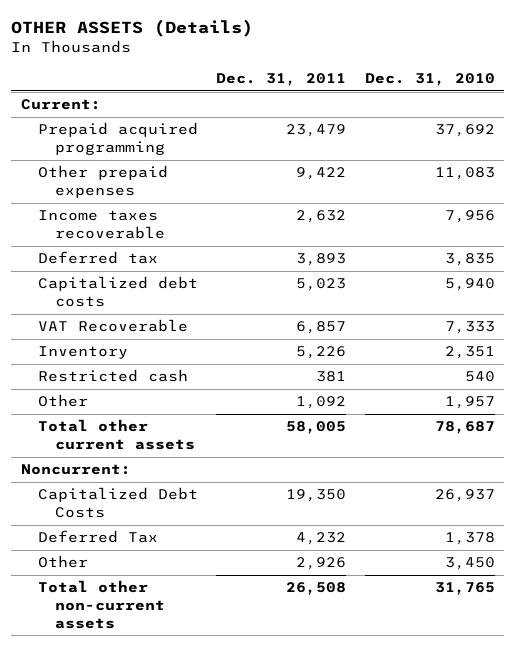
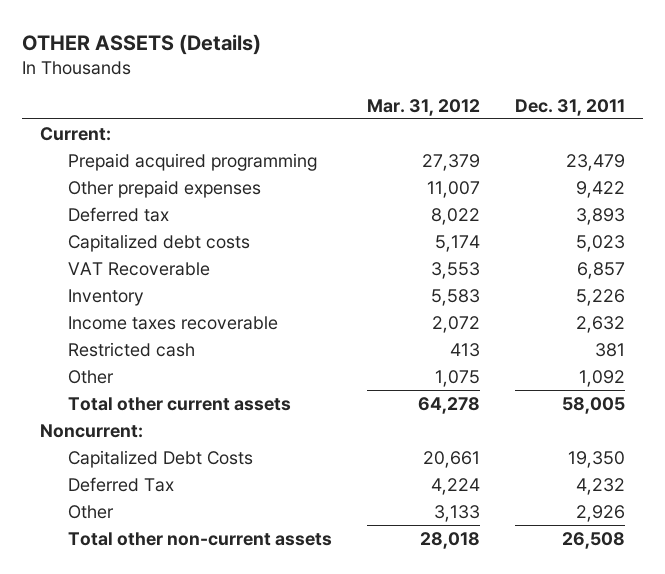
[365,72,496,86] Dec. 31, 2010 -> none
none -> [367,99,481,117] Mar. 31, 2012
[37,210,165,240] Income taxes recoverable -> [67,315,278,330] Income taxes recoverable

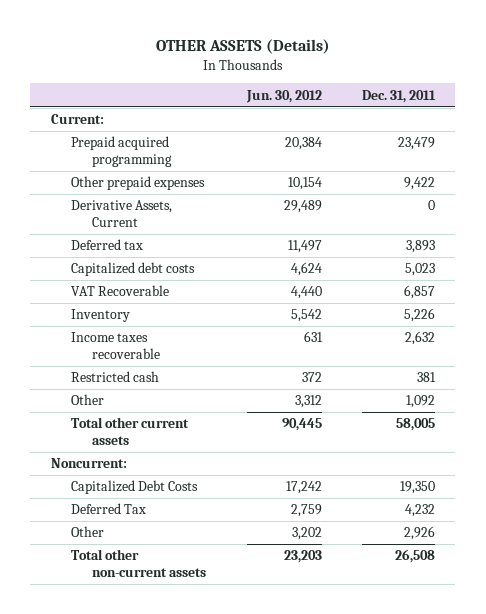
[367,99,481,117] Mar. 31, 2012 -> none
none -> [245,89,322,103] Jun. 30, 2012
none -> [71,200,173,228] Derivative Assets, Current

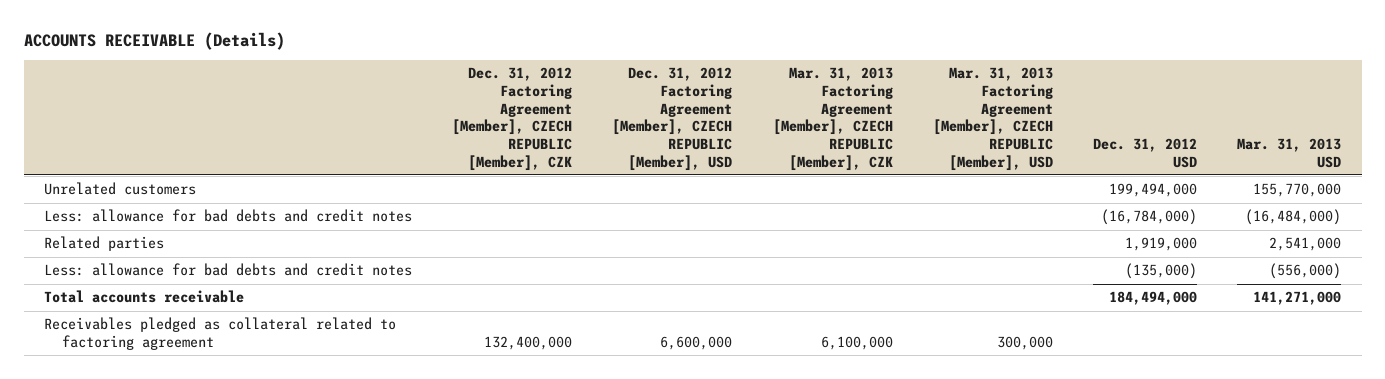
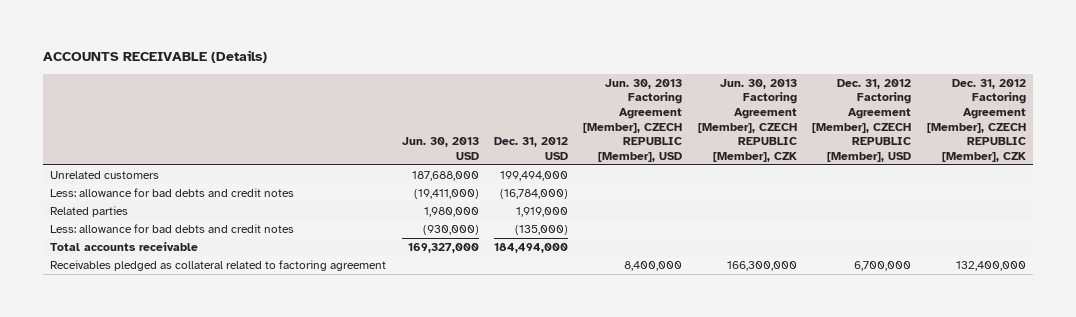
[772,67,893,171] Mar. 31, 2013 Factoring Agreement [Member], CZECH REPUBLIC [Member], CZK -> none
[932,67,1053,171] Mar. 31, 2013 Factoring Agreement [Member], CZECH REPUBLIC [Member], USD -> none
[1237,137,1342,168] Mar. 31, 2013 USD -> none
none -> [401,137,479,160] Jun. 30, 2013 USD
none -> [583,78,683,162] Jun. 30, 2013 Factoring Agreement [Member], CZECH REPUBLIC [Member], USD
none -> [697,78,797,162] Jun. 30, 2013 Factoring Agreement [Member], CZECH REPUBLIC [Member], CZK
[660,335,733,350] 6,600,000 -> [854,260,912,271] 6,700,000

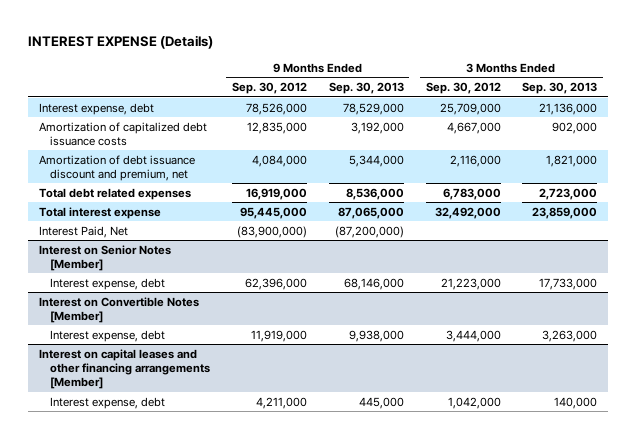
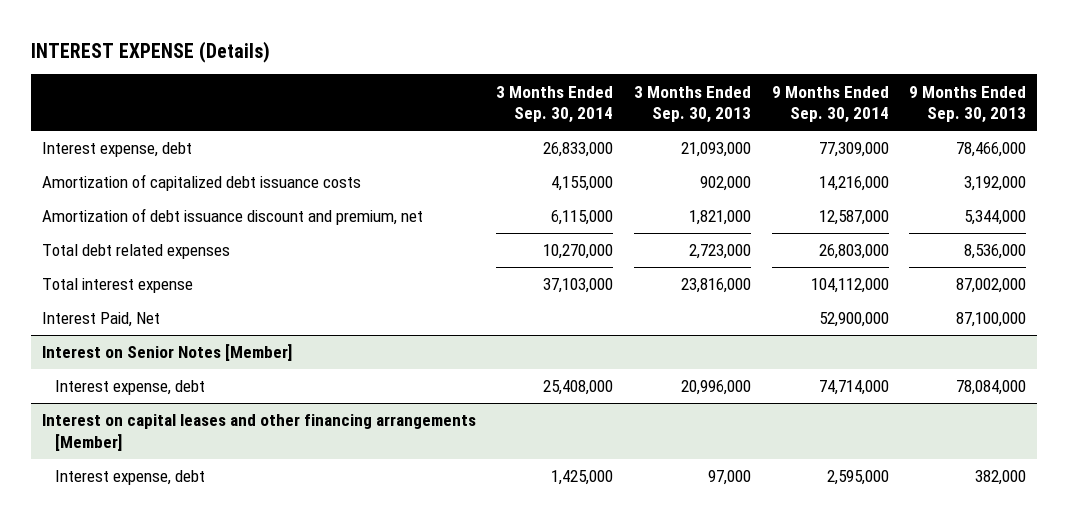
[231,82,307,95] Sep. 30, 2012 -> none
[425,82,501,95] Sep. 30, 2012 -> none
none -> [496,85,614,124] 3 Months Ended Sep. 30, 2014
none -> [771,85,889,124] 9 Months Ended Sep. 30, 2014
[342,102,404,115] 78,529,000 -> [956,142,1027,158] 78,466,000
[539,102,598,115] 21,136,000 -> [681,142,752,158] 21,093,000
[337,206,404,219] 87,065,000 -> [956,278,1027,294] 87,002,000
[532,206,598,219] 23,859,000 -> [681,278,752,294] 23,816,000
[334,225,404,238] (87,200,000) -> [956,312,1027,328] 87,100,000
[39,296,200,323] Interest on Convertible Notes [Member] -> none
[50,329,166,342] Interest expense, debt -> none
[343,277,404,290] 68,146,000 -> [956,380,1027,396] 78,084,000
[539,277,598,290] 17,733,000 -> [681,380,752,396] 20,996,000
[358,396,404,409] 445,000 -> [975,470,1027,486] 382,000
[554,396,598,409] 140,000 -> [708,470,752,486] 97,000

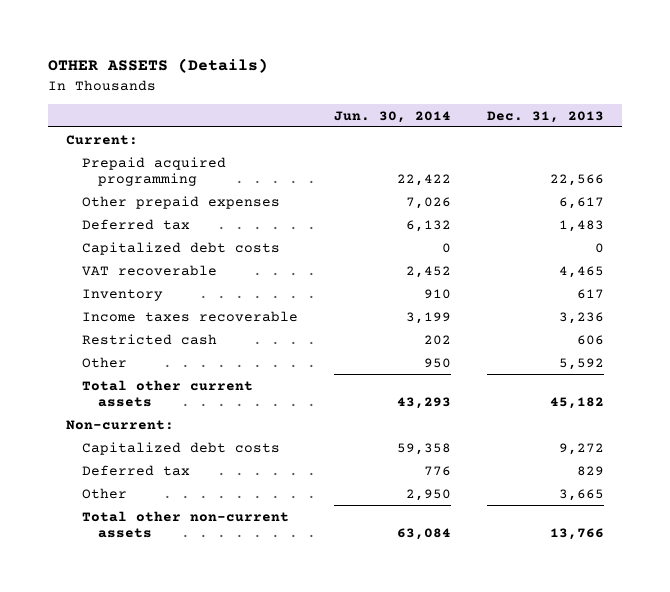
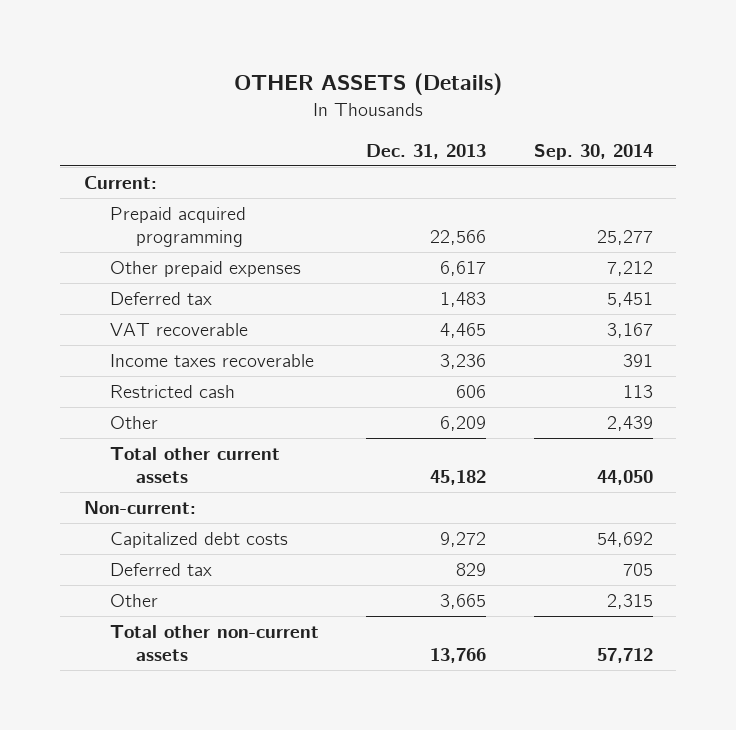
[334,110,452,123] Jun. 30, 2014 -> none
none -> [533,143,653,160] Sep. 30, 2014
[82,241,281,255] Capitalized debt costs -> none
[82,288,164,301] Inventory -> none
[559,357,605,370] 5,592 -> [440,416,487,432] 6,209

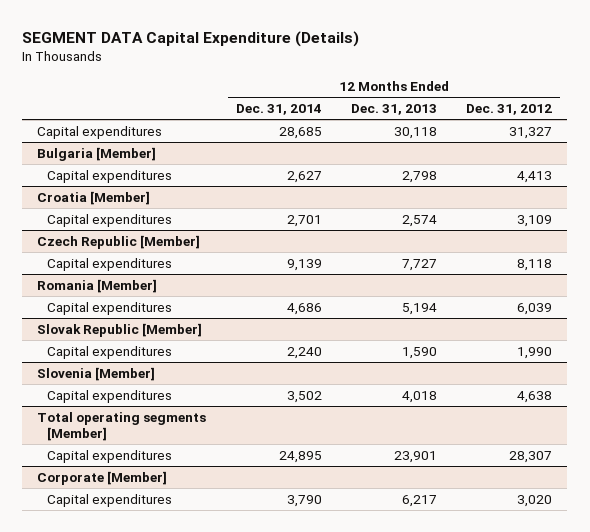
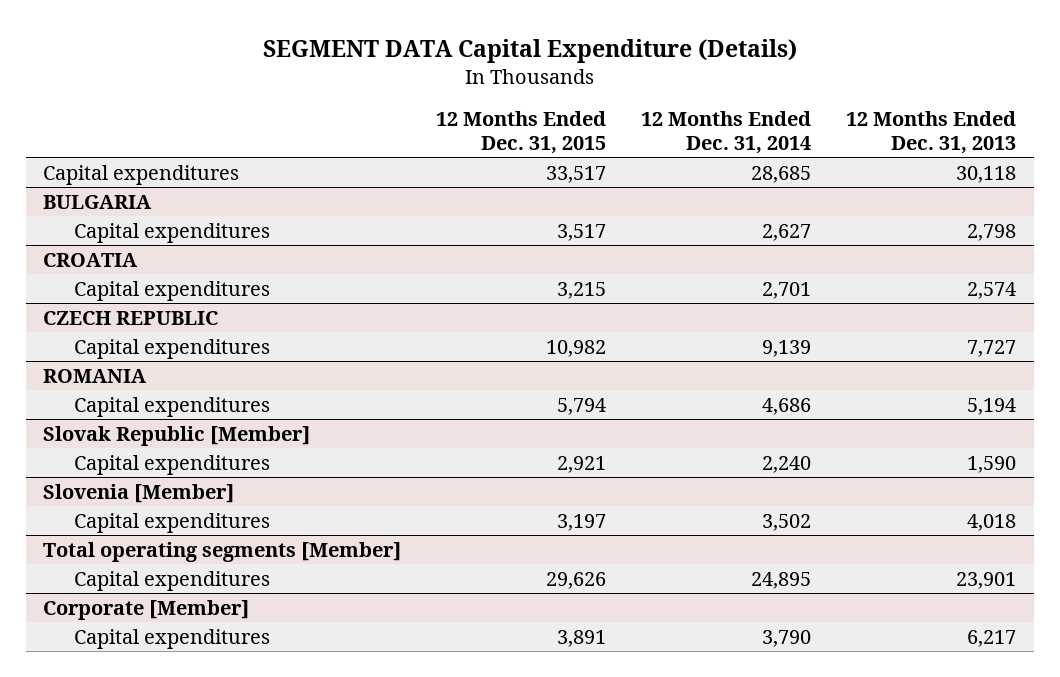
[466,103,553,115] Dec. 31, 2012 -> none
none -> [436,111,607,154] 12 Months Ended Dec. 31, 2015
[37,146,157,161] Bulgaria [Member] -> [43,194,153,209] BULGARIA
[37,190,151,205] Croatia [Member] -> [43,252,139,267] CROATIA
[37,234,201,249] Czech Republic [Member] -> [43,310,219,325] CZECH REPUBLIC
[37,278,158,293] Romania [Member] -> [43,368,148,383] ROMANIA

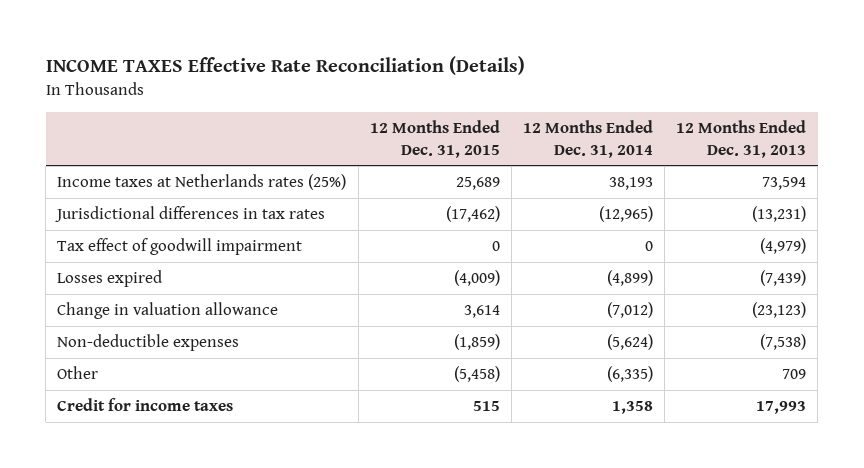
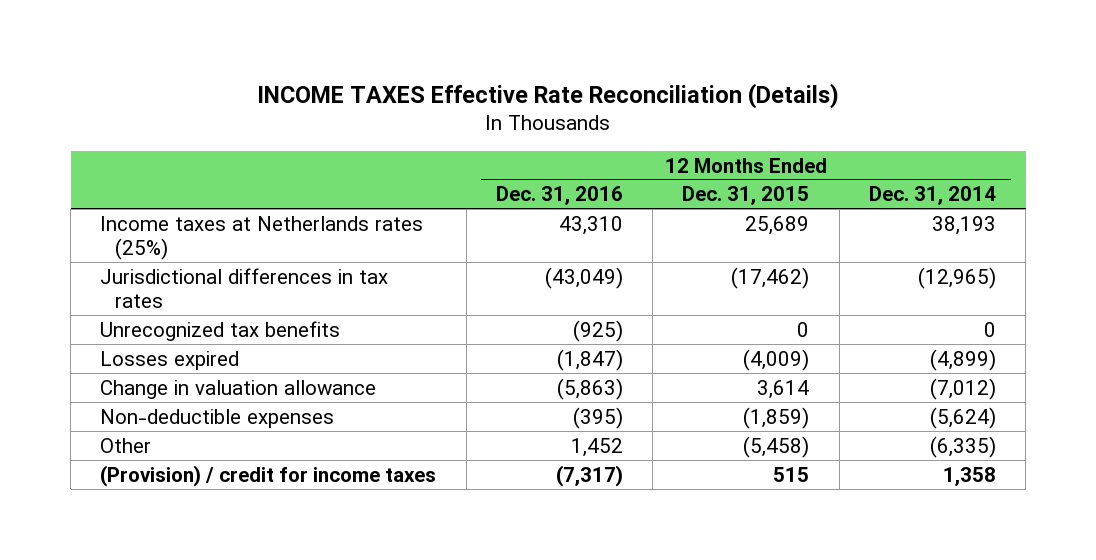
[676,120,807,158] 12 Months Ended Dec. 31, 2013 -> none
none -> [495,186,623,206] Dec. 31, 2016
[57,238,303,256] Tax effect of goodwill impairment -> none
none -> [100,320,341,341] Unrecognized tax benefits
[57,398,234,412] Credit for income taxes -> [100,464,437,487] (Provision) / credit for income taxes

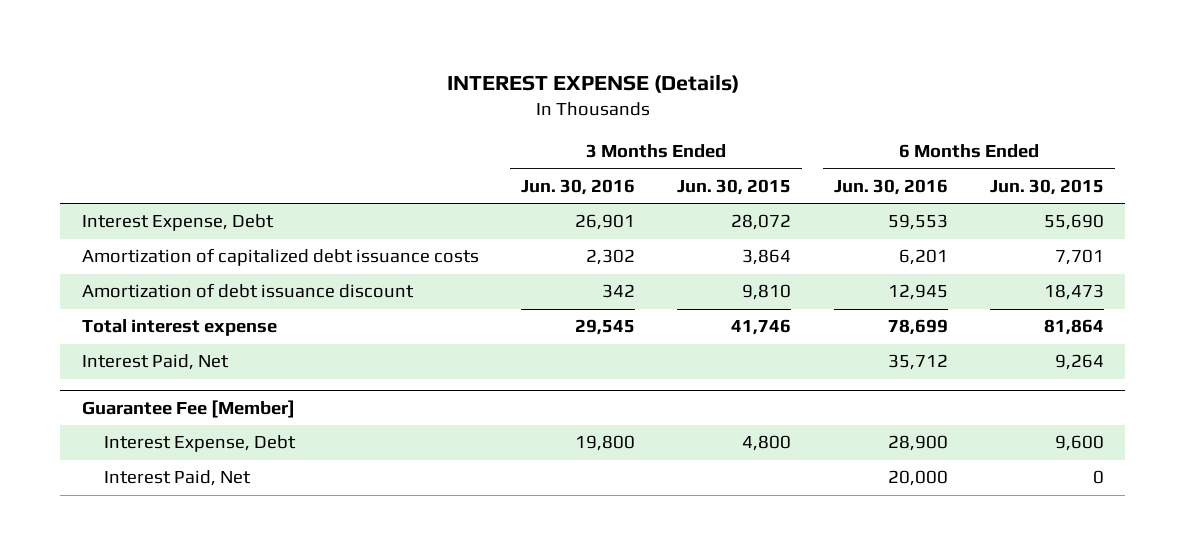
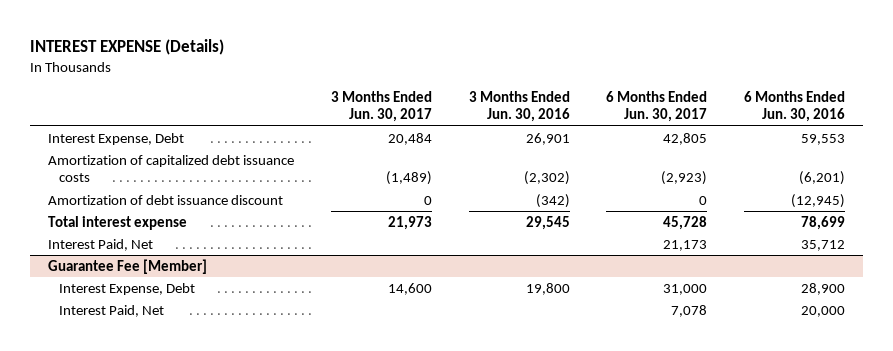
[677,178,792,195] Jun. 30, 2015 -> none
[990,178,1105,195] Jun. 30, 2015 -> none
none -> [330,90,432,123] 3 Months Ended Jun. 30, 2017
none -> [606,90,708,123] 6 Months Ended Jun. 30, 2017
[586,249,636,266] 2,302 -> [523,171,570,186] (2,302)
[898,249,948,266] 6,201 -> [799,171,846,186] (6,201)
[602,284,636,299] 342 -> [535,193,570,208] (342)
[887,284,948,301] 12,945 -> [791,193,846,208] (12,945)

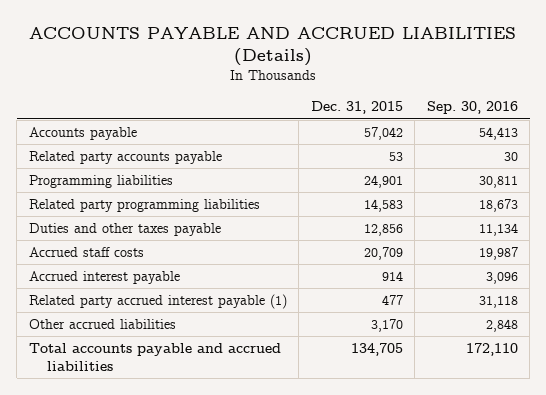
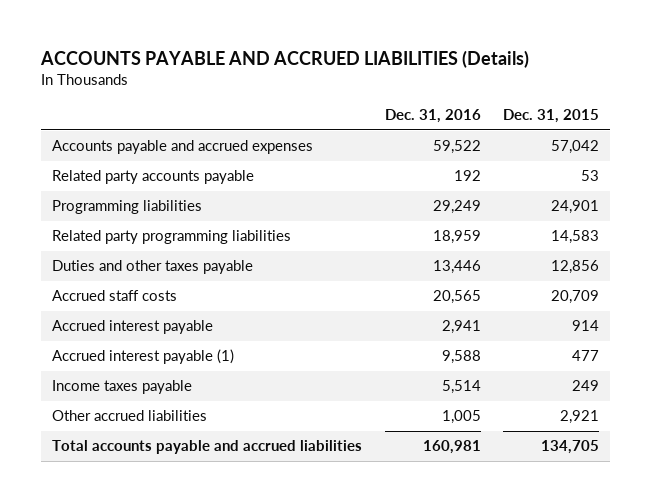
[426,101,518,115] Sep. 30, 2016 -> none
none -> [384,109,481,124] Dec. 31, 2016
[28,127,137,141] Accounts payable -> [52,140,314,155] Accounts payable and accrued expenses
[28,294,287,310] Related party accrued interest payable (1) -> [52,349,235,365] Accrued interest payable (1)
none -> [52,380,193,395] Income taxes payable
[370,319,403,333] 3,170 -> [559,410,599,425] 2,921

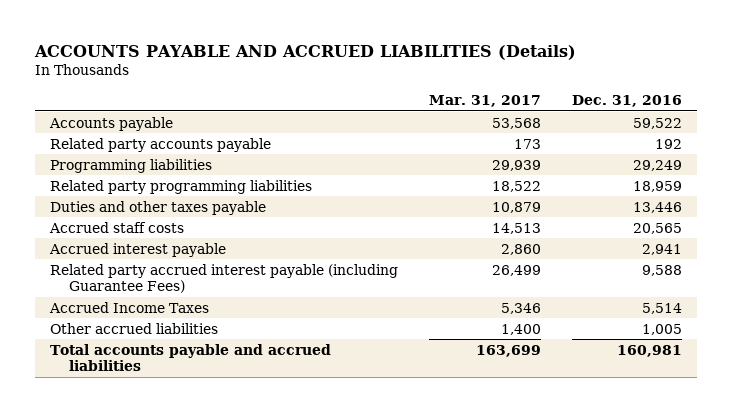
[502,109,599,124] Dec. 31, 2015 -> none
none -> [428,95,541,108] Mar. 31, 2017
[52,140,314,155] Accounts payable and accrued expenses -> [49,116,174,131] Accounts payable
[52,349,235,365] Accrued interest payable (1) -> [50,263,399,294] Related party accrued interest payable (including Guarantee Fees)
[52,380,193,395] Income taxes payable -> [49,301,210,313] Accrued Income Taxes

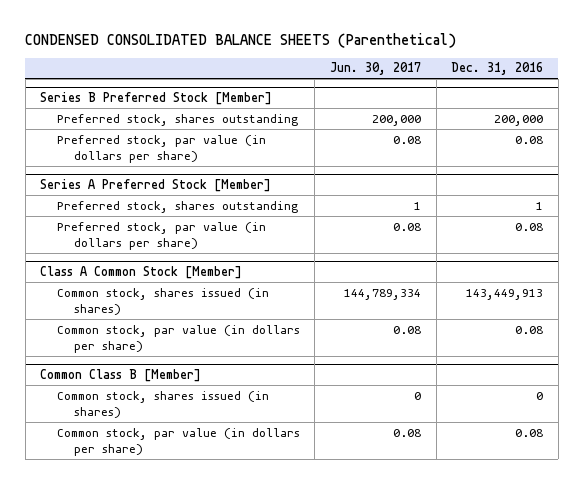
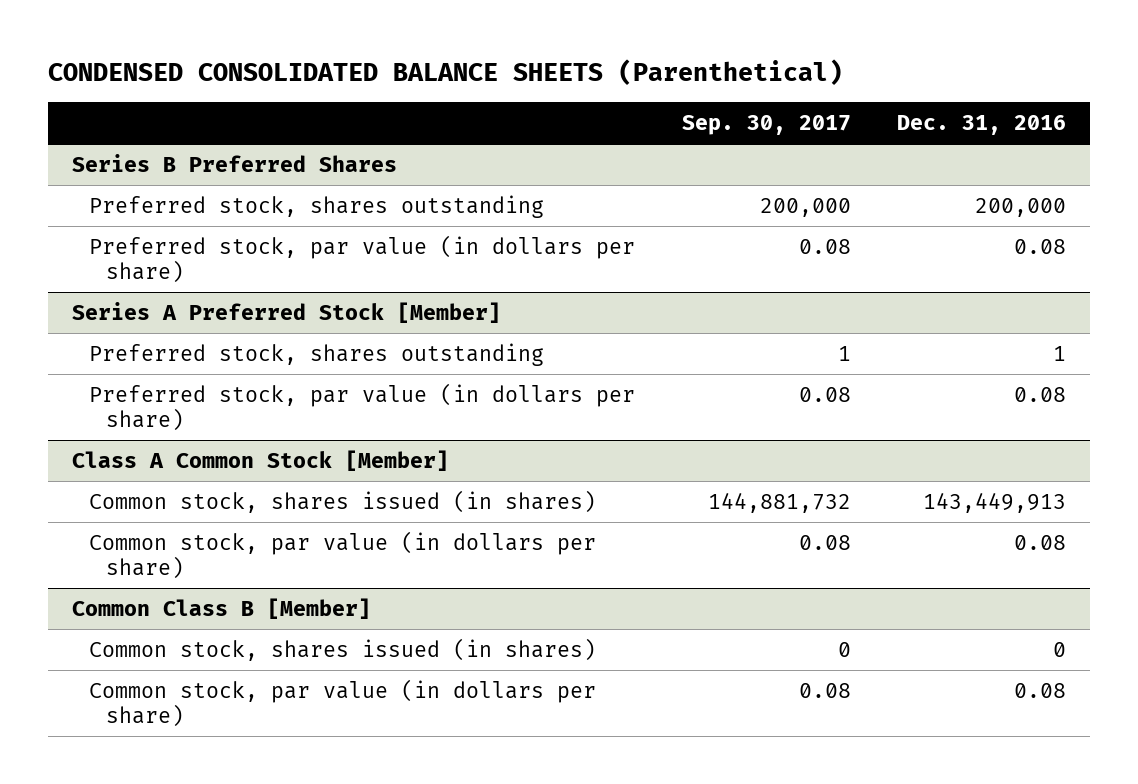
[329,62,421,76] Jun. 30, 2017 -> none
none -> [681,115,851,136] Sep. 30, 2017
[40,91,273,105] Series B Preferred Stock [Member] -> [71,153,397,172] Series B Preferred Shares

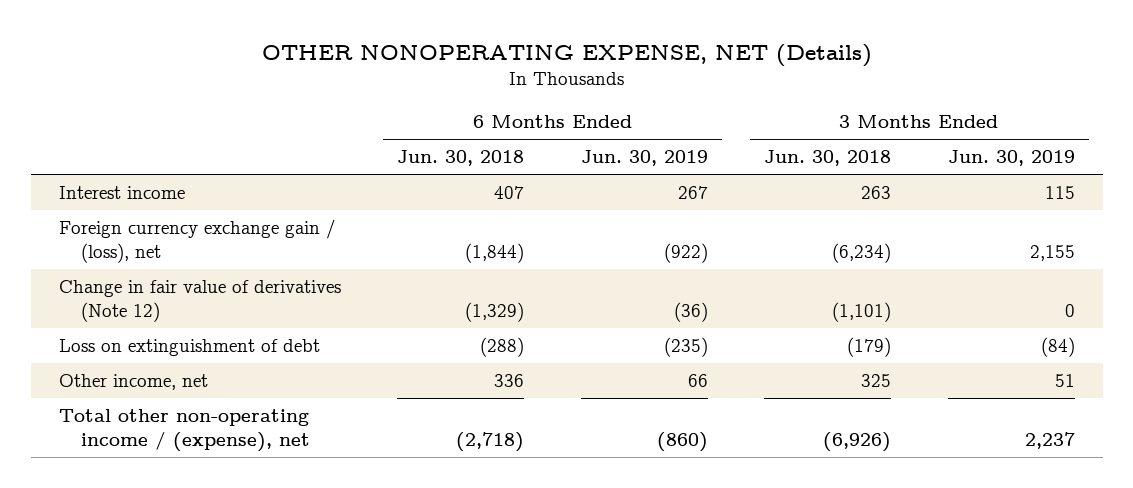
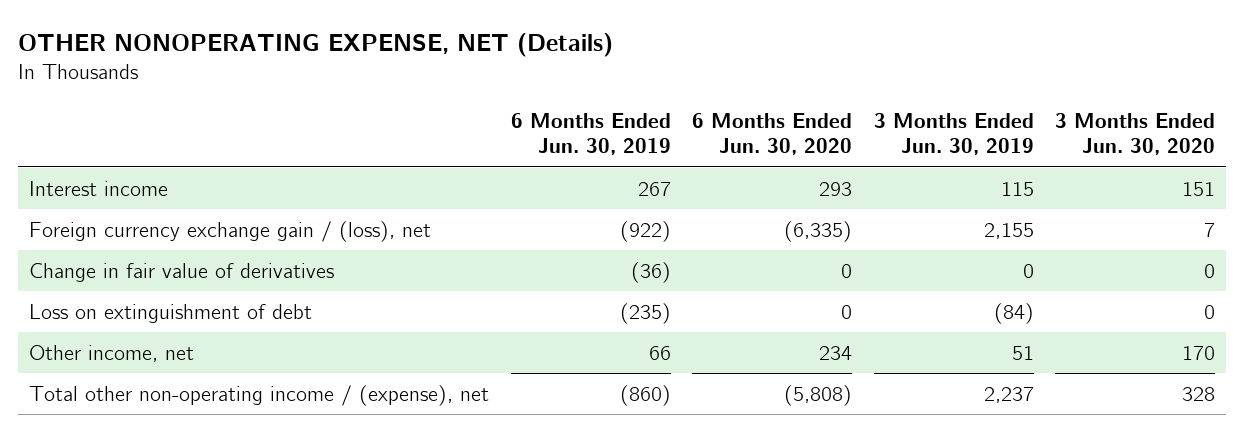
[397,150,525,167] Jun. 30, 2018 -> none
[764,150,892,167] Jun. 30, 2018 -> none
none -> [692,112,853,156] 6 Months Ended Jun. 30, 2020
none -> [1055,112,1216,156] 3 Months Ended Jun. 30, 2020
[58,280,341,323] Change in fair value of derivatives (Note 12) -> [29,262,335,282] Change in fair value of derivatives

